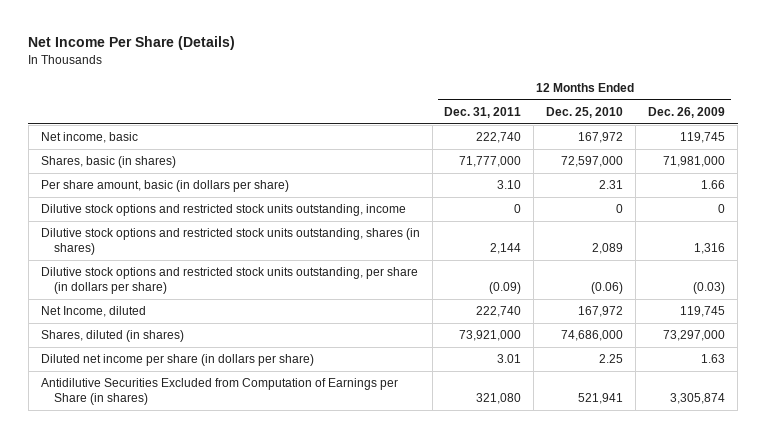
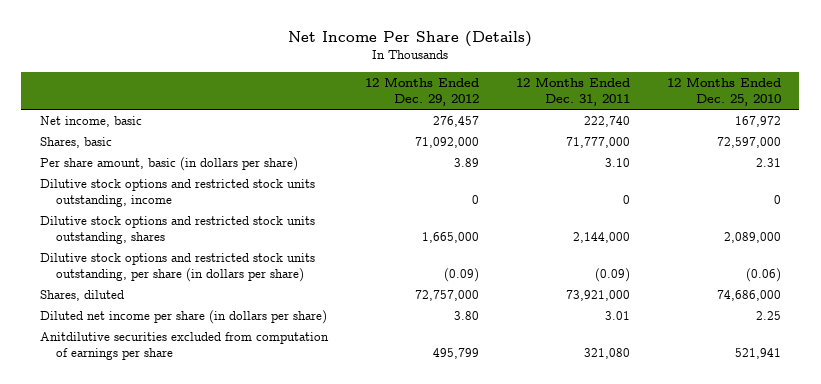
[648,106,726,118] Dec. 26, 2009 -> none
none -> [364,77,479,107] 12 Months Ended Dec. 29, 2012
[40,156,176,169] Shares, basic (in shares) -> [39,136,112,148] Shares, basic
[40,228,420,256] Dilutive stock options and restricted stock units outstanding, shares (in shares) -> [39,215,315,244] Dilutive stock options and restricted stock units outstanding, shares
[490,243,522,255] 2,144 -> [572,231,630,243] 2,144,000
[592,243,624,255] 2,089 -> [723,231,781,243] 2,089,000
[40,306,146,318] Net Income, diluted -> none
[40,330,184,343] Shares, diluted (in shares) -> [39,289,124,301] Shares, diluted
[40,378,398,406] Antidilutive Securities Excluded from Computation of Earnings per Share (in shares) -> [39,331,329,360] Anitdilutive securities excluded from computation of earnings per share

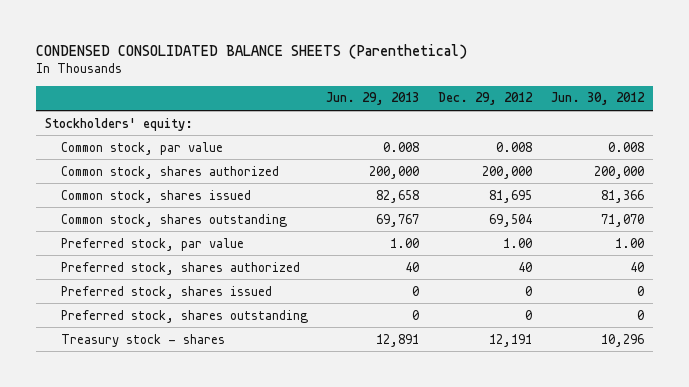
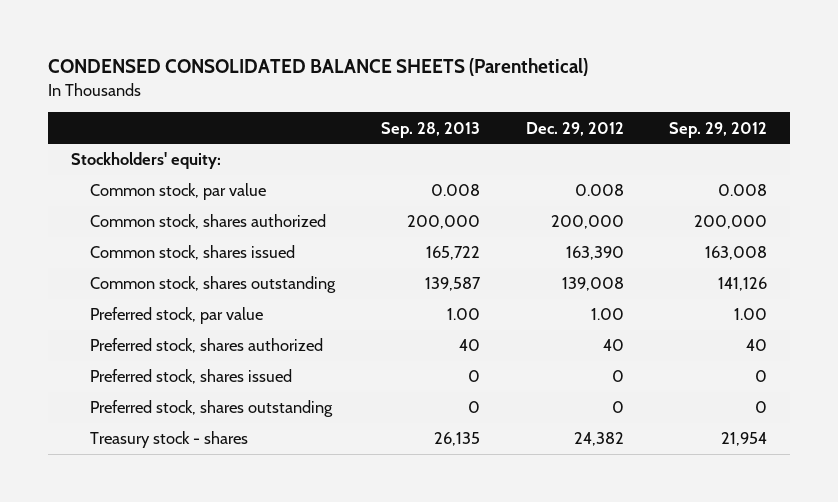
[326,92,420,106] Jun. 29, 2013 -> none
[551,92,646,106] Jun. 30, 2012 -> none
none -> [380,121,480,138] Sep. 28, 2013
none -> [669,121,768,138] Sep. 29, 2012
[489,189,533,203] 81,695 -> [565,246,624,261] 163,390
[489,213,533,227] 69,504 -> [561,277,624,292] 139,008
[489,333,533,347] 12,191 -> [573,432,624,447] 24,382

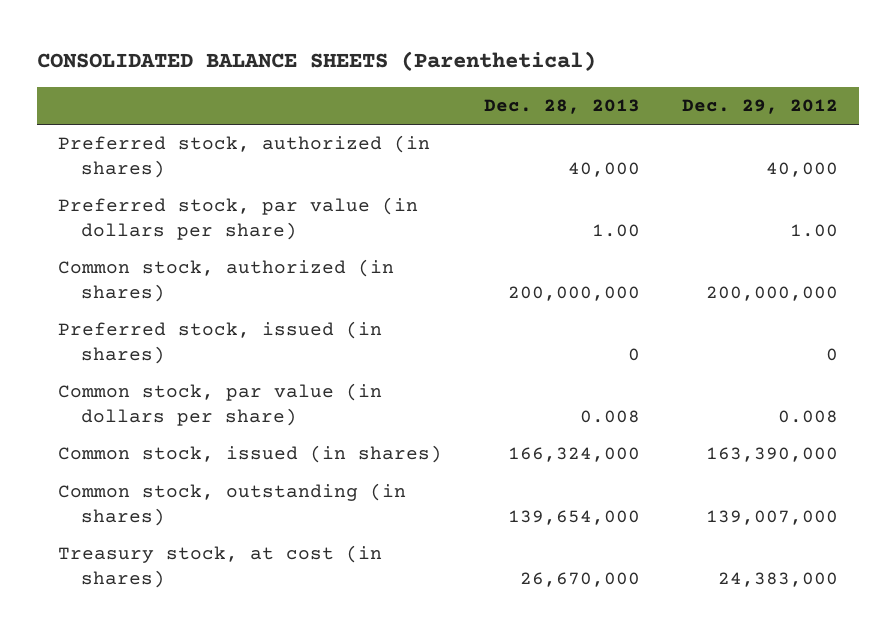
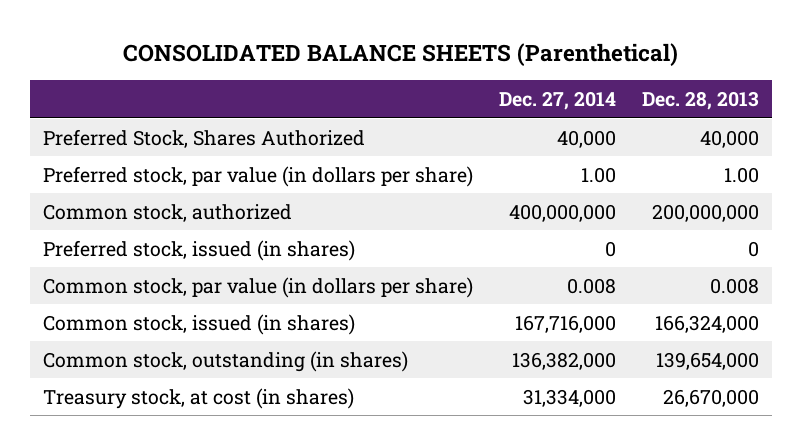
[681,99,838,115] Dec. 29, 2012 -> none
none -> [499,91,617,111] Dec. 27, 2014
[57,135,430,178] Preferred stock, authorized (in shares) -> [43,128,366,148] Preferred Stock, Shares Authorized
[57,259,394,302] Common stock, authorized (in shares) -> [43,203,293,222] Common stock, authorized

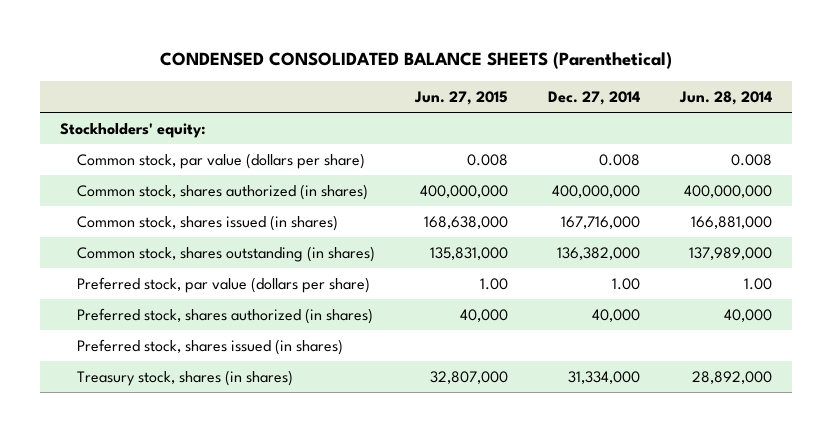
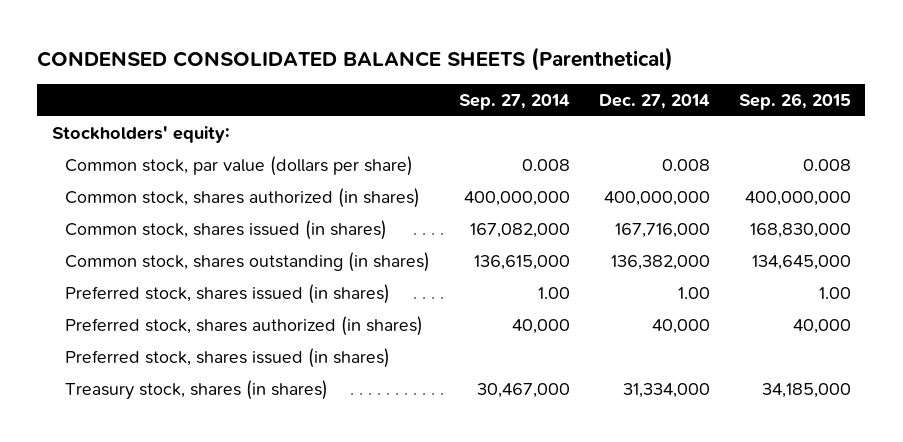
[413,91,508,106] Jun. 27, 2015 -> none
[679,91,773,106] Jun. 28, 2014 -> none
none -> [458,94,570,111] Sep. 27, 2014
none -> [738,93,851,111] Sep. 26, 2015
[76,277,370,294] Preferred stock, par value (dollars per share) -> [64,284,390,305] Preferred stock, shares issued (in shares)

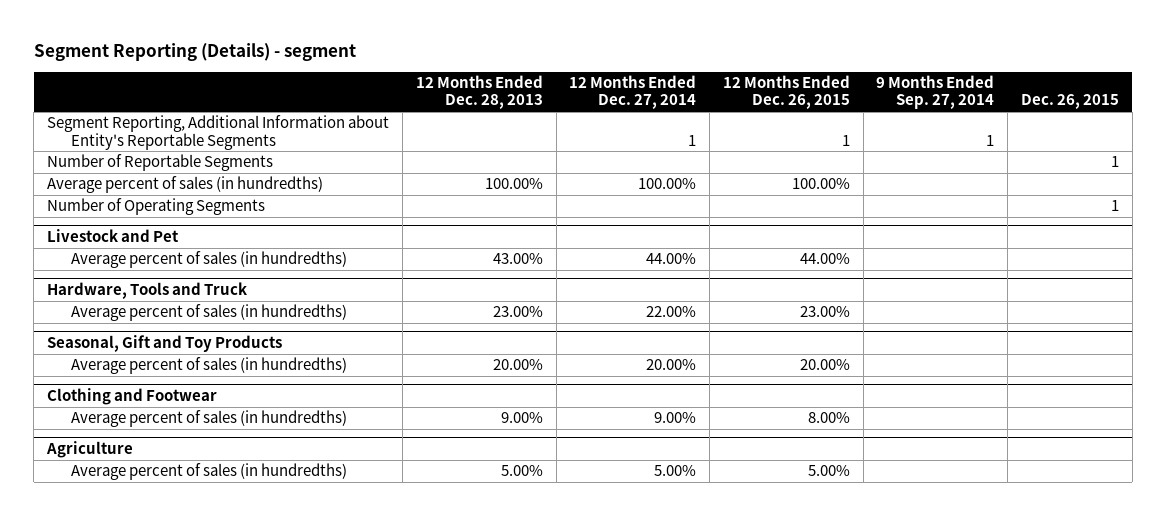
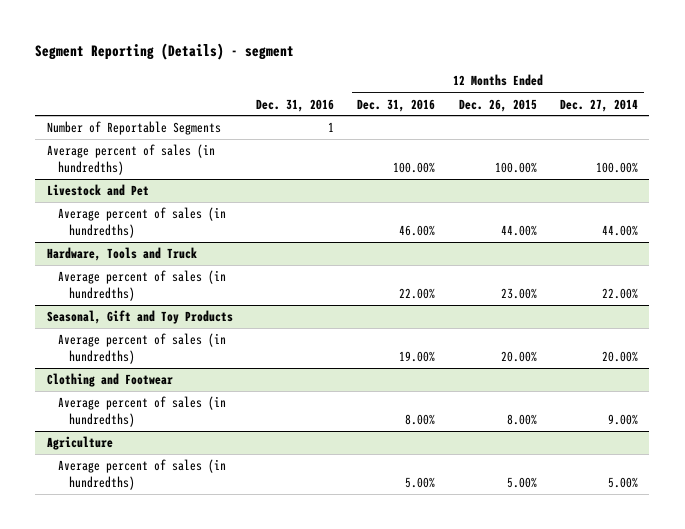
[415,75,543,110] 12 Months Ended Dec. 28, 2013 -> none
[876,75,995,110] 9 Months Ended Sep. 27, 2014 -> none
[1021,94,1120,110] Dec. 26, 2015 -> none
none -> [256,98,335,112] Dec. 31, 2016
none -> [357,98,436,112] Dec. 31, 2016
[47,115,390,150] Segment Reporting, Additional Information about Entity's Reportable Segments -> none
[47,198,266,216] Number of Operating Segments -> none

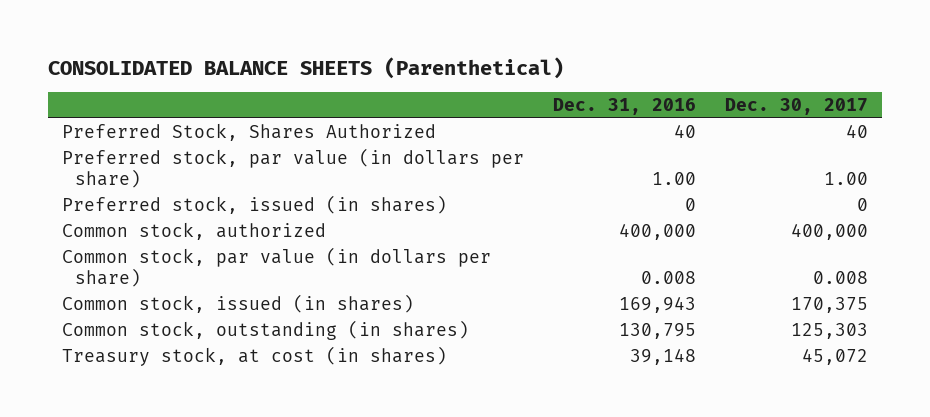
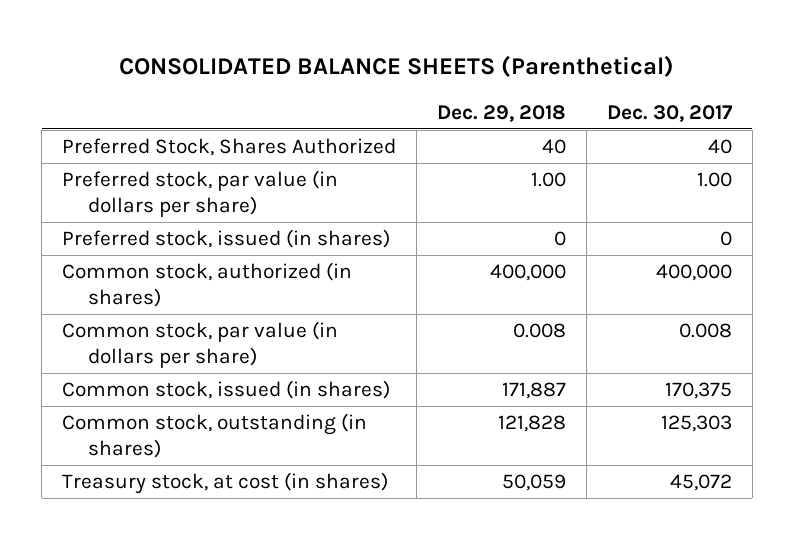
[553,97,697,115] Dec. 31, 2016 -> none
none -> [437,104,567,122] Dec. 29, 2018
[62,221,327,240] Common stock, authorized -> [62,262,353,308] Common stock, authorized (in shares)

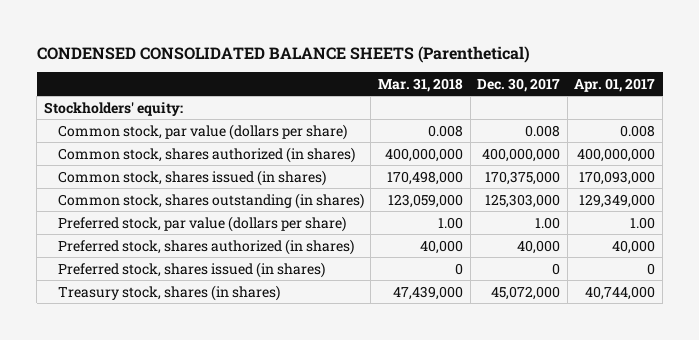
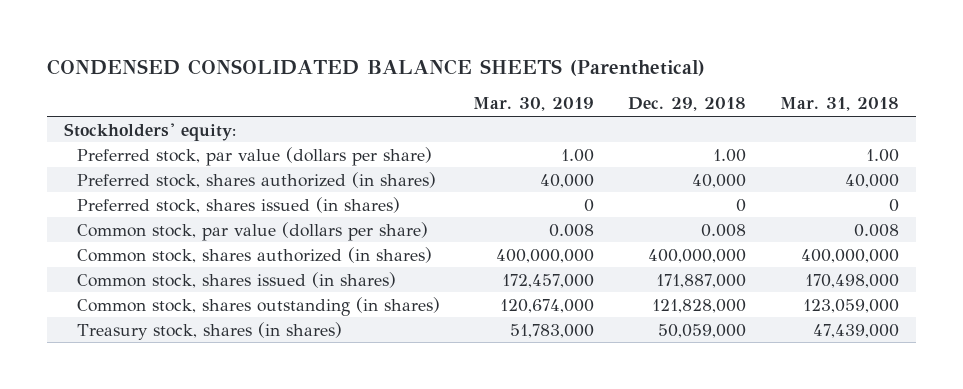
[477,78,561,93] Dec. 30, 2017 -> none
[574,78,656,93] Apr. 01, 2017 -> none
none -> [473,97,595,112] Mar. 30, 2019
none -> [628,97,747,112] Dec. 29, 2018
[57,215,346,232] Preferred stock, par value (dollars per share) -> [76,146,432,166] Preferred stock, par value (dollars per share)
[57,238,354,255] Preferred stock, shares authorized (in shares) -> [76,171,436,188] Preferred stock, shares authorized (in shares)
[57,261,325,278] Preferred stock, shares issued (in shares) -> [76,196,400,213] Preferred stock, shares issued (in shares)

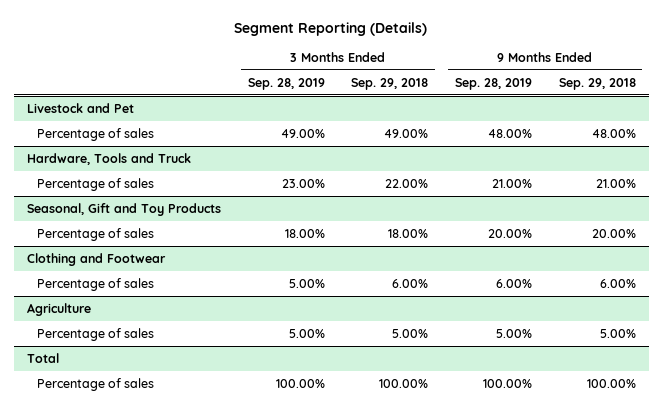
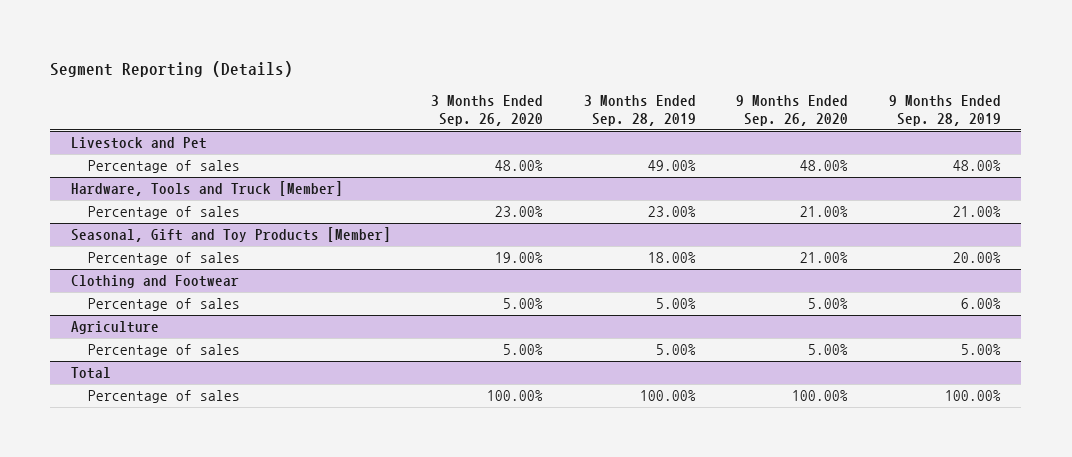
[351,77,429,90] Sep. 29, 2018 -> none
[558,77,636,90] Sep. 29, 2018 -> none
none -> [431,94,544,127] 3 Months Ended Sep. 26, 2020
none -> [736,94,849,127] 9 Months Ended Sep. 26, 2020
[26,152,191,165] Hardware, Tools and Truck -> [70,181,343,197] Hardware, Tools and Truck [Member]
[26,202,221,216] Seasonal, Gift and Toy Products -> [70,227,391,243] Seasonal, Gift and Toy Products [Member]

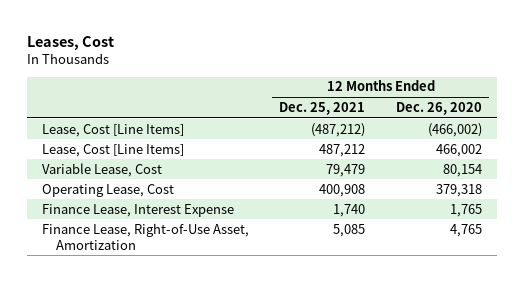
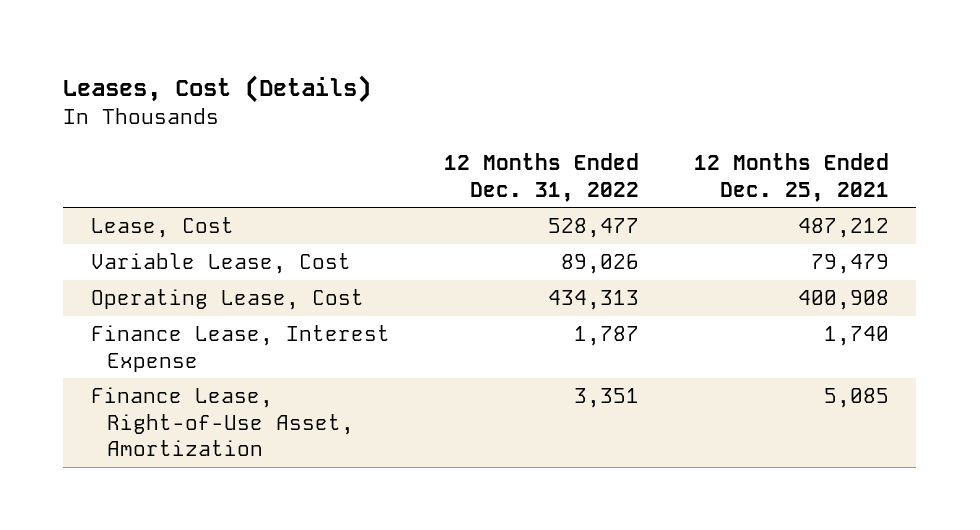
[26,35,114,50] Leases, Cost -> [63,74,372,103] Leases, Cost (Details)
[395,101,482,115] Dec. 26, 2020 -> none
none -> [444,152,640,202] 12 Months Ended Dec. 31, 2022
[41,143,184,157] Lease, Cost [Line Items] -> none
[41,123,184,137] Lease, Cost [Line Items] -> [90,217,234,239] Lease, Cost
[311,122,366,137] (487,212) -> [798,218,890,239] 487,212

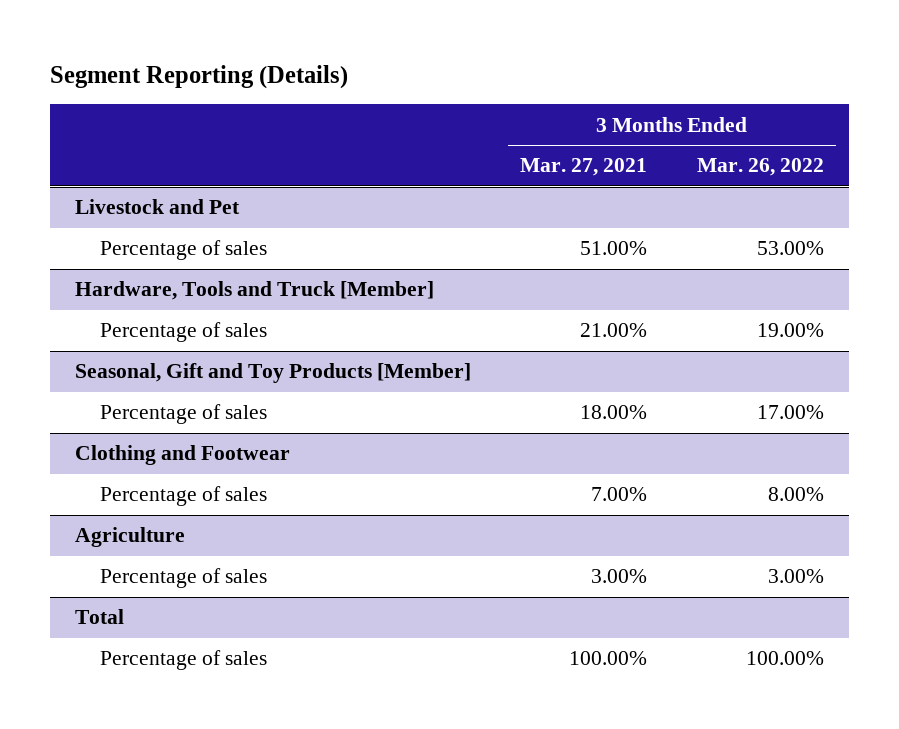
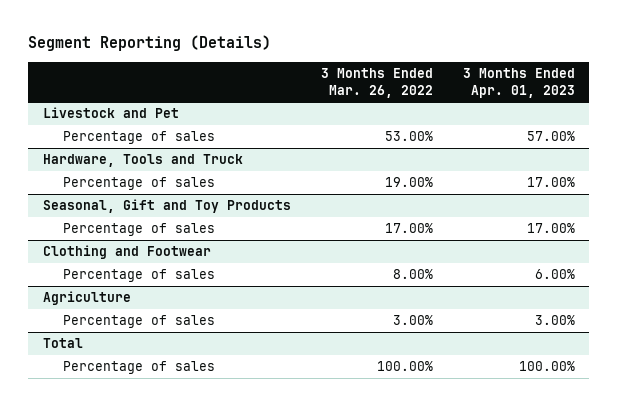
[520,158,648,177] Mar. 27, 2021 -> none
none -> [462,67,575,98] 3 Months Ended Apr. 01, 2023
[74,281,434,301] Hardware, Tools and Truck [Member] -> [42,154,243,168] Hardware, Tools and Truck
[74,363,471,384] Seasonal, Gift and Toy Products [Member] -> [42,199,291,214] Seasonal, Gift and Toy Products

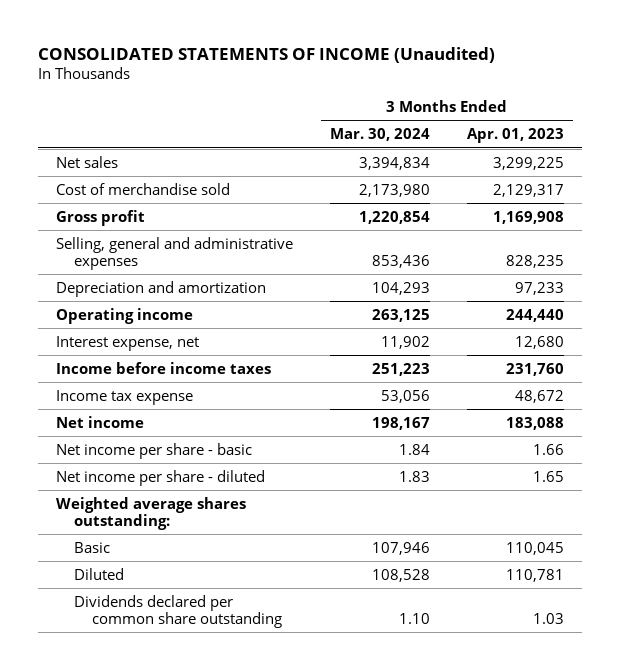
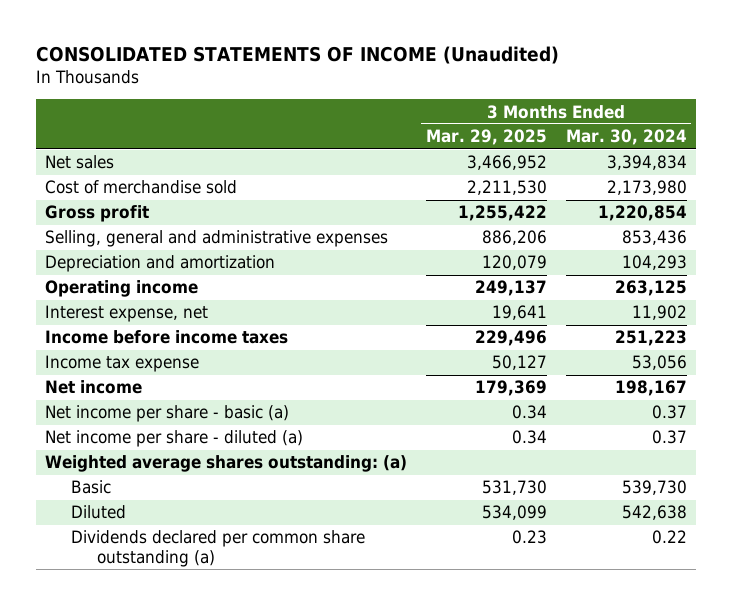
[466,128,564,144] Apr. 01, 2023 -> none
none -> [425,129,547,146] Mar. 29, 2025
[55,442,252,459] Net income per share - basic -> [45,405,290,423] Net income per share - basic (a)
[398,443,430,455] 1.84 -> [651,405,687,420] 0.37
[55,469,265,486] Net income per share - diluted -> [45,430,304,448] Net income per share - diluted (a)
[398,470,430,482] 1.83 -> [651,430,687,445] 0.37
[55,496,246,530] Weighted average shares outstanding: -> [45,455,408,473] Weighted average shares outstanding: (a)
[371,541,430,555] 107,946 -> [621,480,687,496] 539,730
[371,568,430,582] 108,528 -> [621,505,687,521] 542,638
[74,594,283,628] Dividends declared per common share outstanding -> [71,530,366,567] Dividends declared per common share outstanding (a)
[398,612,430,624] 1.10 -> [651,530,687,545] 0.22

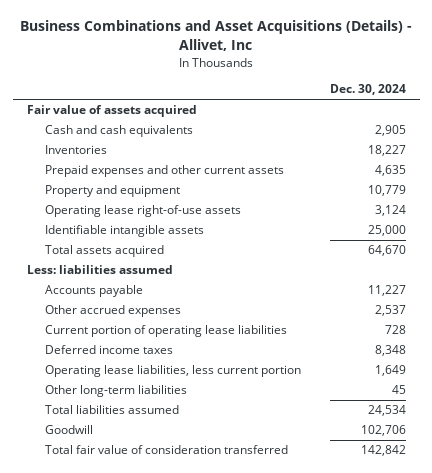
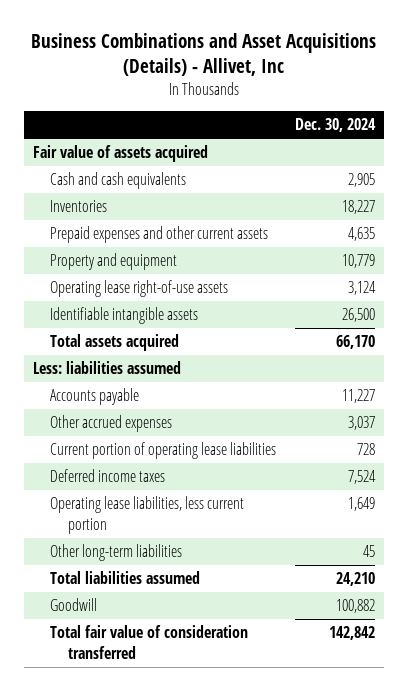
[367,225,406,237] 25,000 -> [341,308,375,323] 26,500
[367,245,406,257] 64,670 -> [335,335,375,350] 66,170
[374,305,406,317] 2,537 -> [347,416,375,431] 3,037
[374,345,406,357] 8,348 -> [347,470,376,485] 7,524
[367,405,406,417] 24,534 -> [335,572,375,587] 24,210
[360,425,406,437] 102,706 -> [335,599,375,614] 100,882

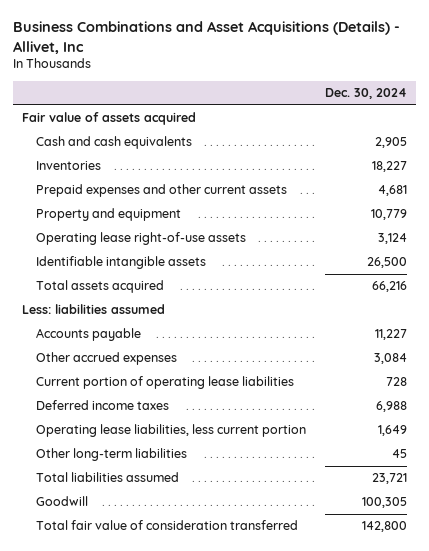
[347,227,375,242] 4,635 -> [377,185,407,197] 4,681
[335,335,375,350] 66,170 -> [371,281,407,293] 66,216
[347,416,375,431] 3,037 -> [373,353,407,365] 3,084
[347,470,376,485] 7,524 -> [375,401,407,413] 6,988
[335,572,375,587] 24,210 -> [371,473,407,485] 23,721
[335,599,375,614] 100,882 -> [361,497,407,509] 100,305
[328,626,375,641] 142,842 -> [361,521,407,533] 142,800

